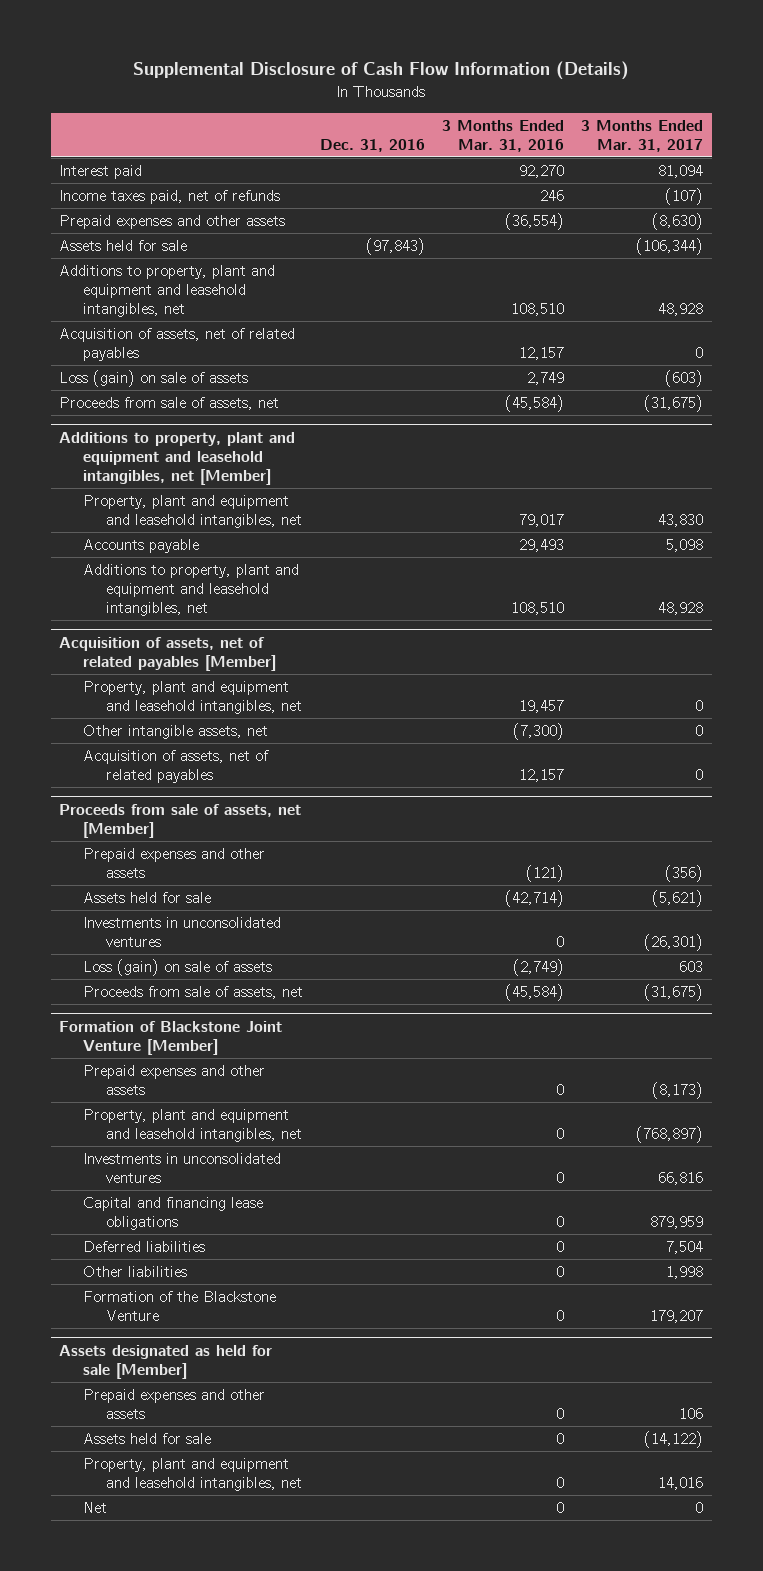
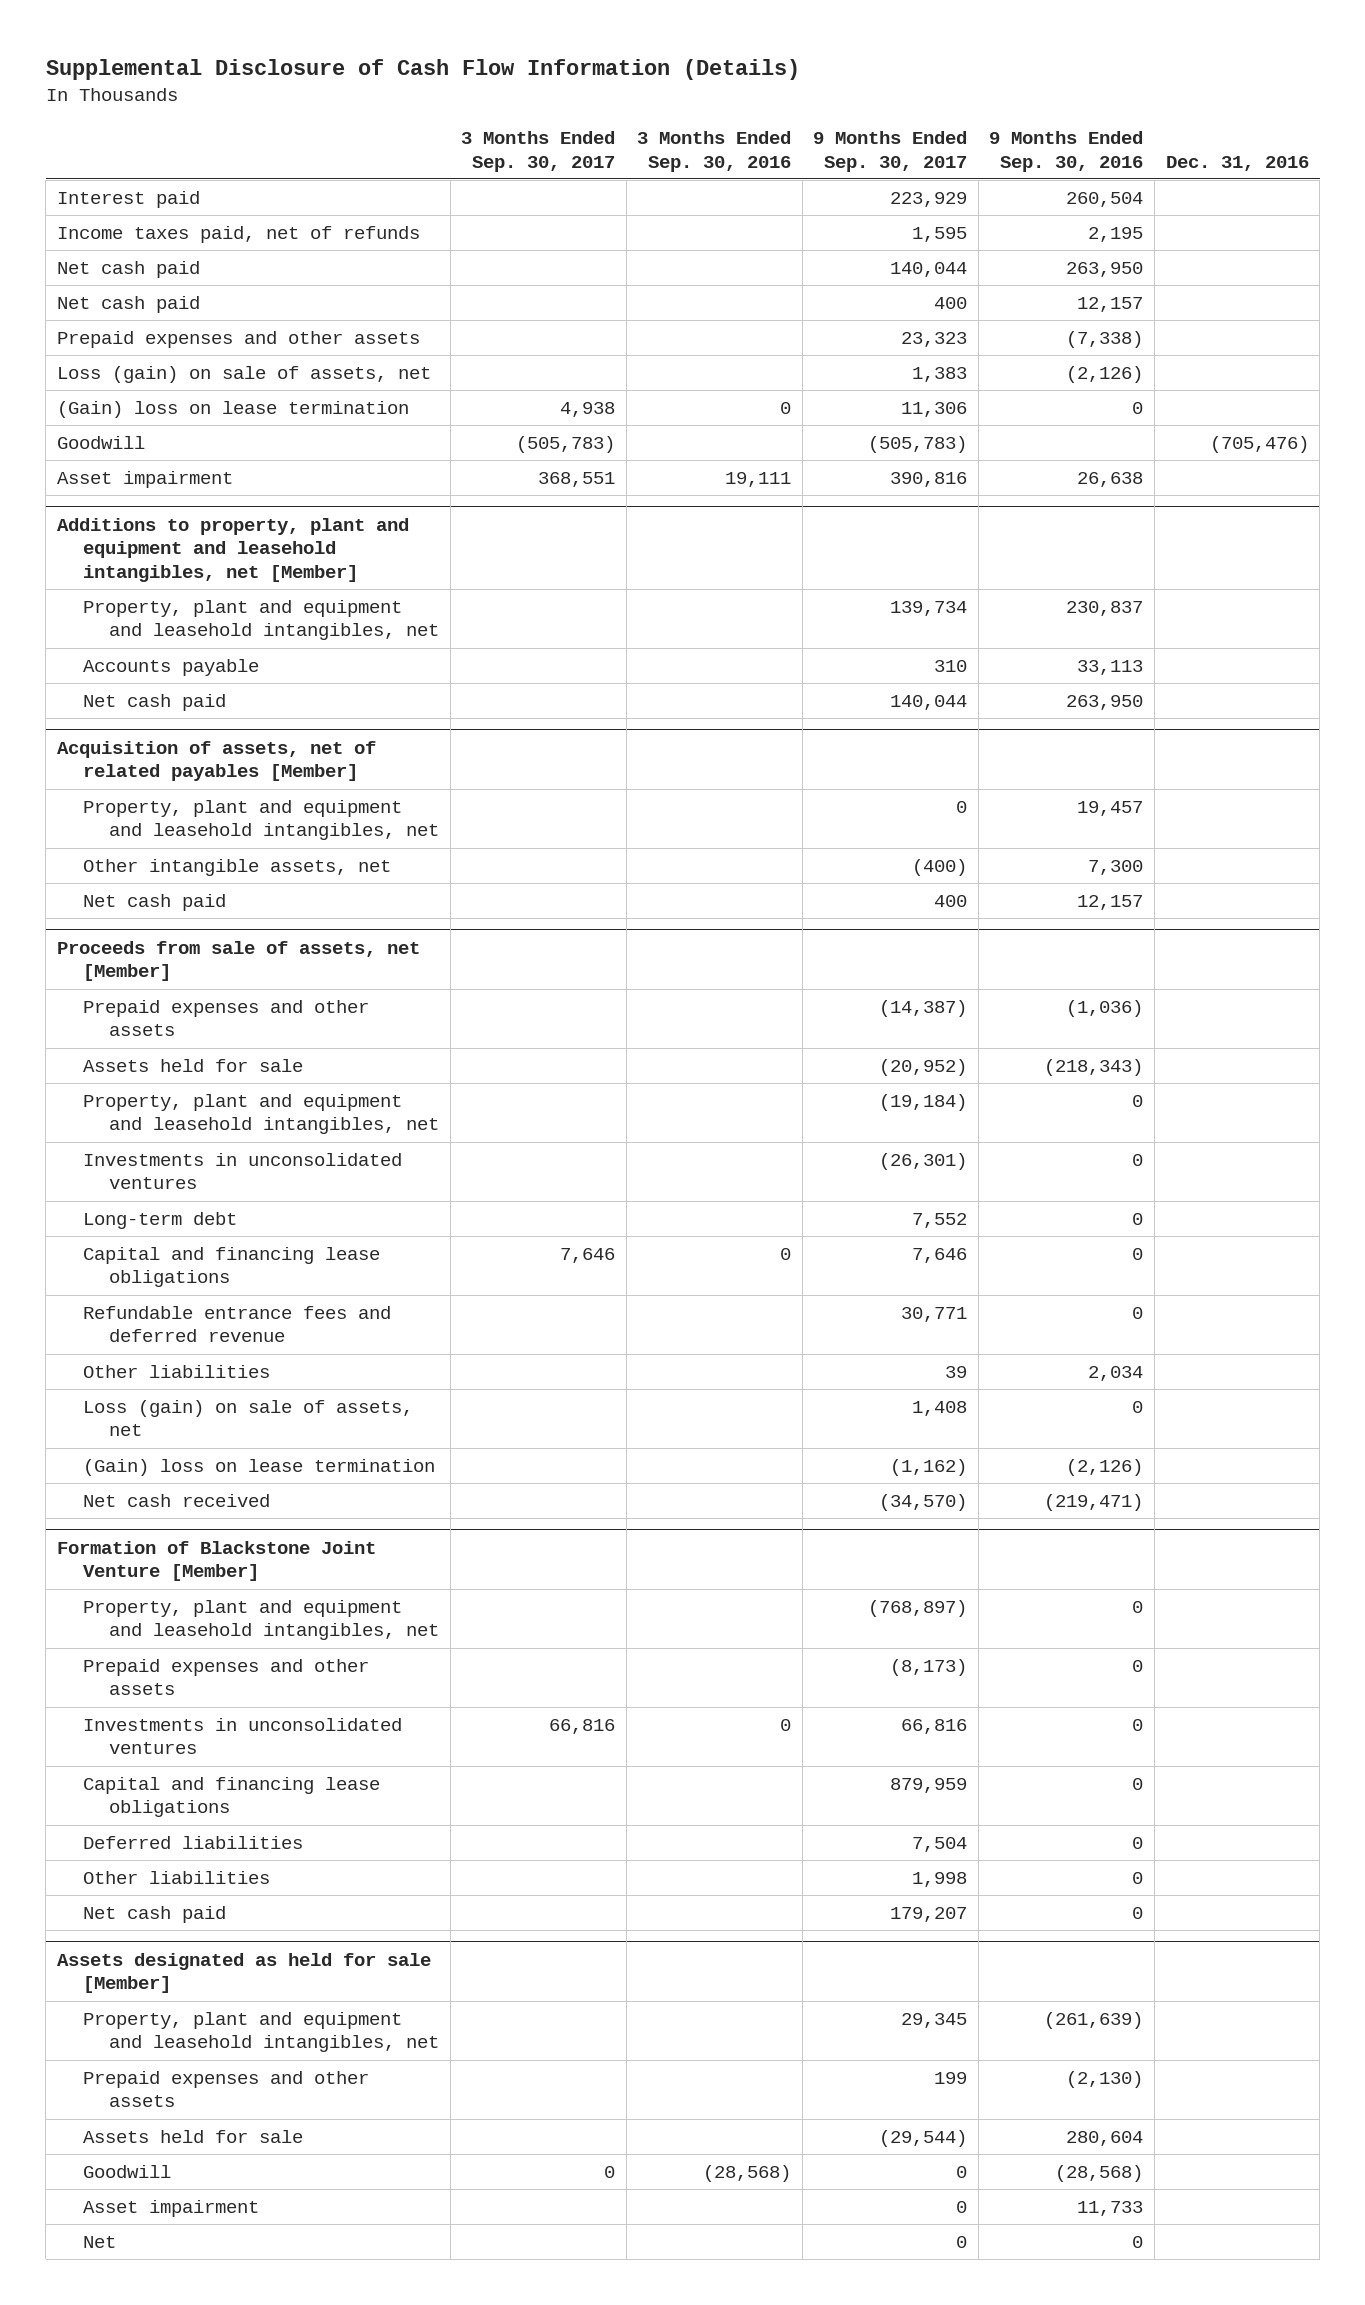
[442,119,565,152] 3 Months Ended Mar. 31, 2016 -> none
[581,119,704,152] 3 Months Ended Mar. 31, 2017 -> none
none -> [461,131,616,172] 3 Months Ended Sep. 30, 2017
none -> [637,131,792,172] 3 Months Ended Sep. 30, 2016
none -> [813,131,968,172] 9 Months Ended Sep. 30, 2017
none -> [989,131,1144,172] 9 Months Ended Sep. 30, 2016
none -> [56,260,200,278] Net cash paid
none -> [56,295,200,313] Net cash paid
[59,240,188,252] Assets held for sale -> none
[59,265,276,318] Additions to property, plant and equipment and leasehold intangibles, net -> none
[59,328,296,362] Acquisition of assets, net of related payables -> none
[59,397,280,411] Proceeds from sale of assets, net -> none
[59,370,249,388] Loss (gain) on sale of assets -> [56,365,431,383] Loss (gain) on sale of assets, net
none -> [56,400,409,418] (Gain) loss on lease termination
none -> [56,435,145,449] Goodwill
none -> [56,470,233,488] Asset impairment
[82,564,299,617] Additions to property, plant and equipment and leasehold intangibles, net -> [82,693,226,711] Net cash paid
[82,750,269,784] Acquisition of assets, net of related payables -> [82,893,226,911] Net cash paid
none -> [82,1093,440,1135] Property, plant and equipment and leasehold intangibles, net
[82,986,303,1000] Proceeds from sale of assets, net -> none
none -> [82,1211,237,1229] Long-term debt
none -> [82,1246,380,1288] Capital and financing lease obligations
none -> [82,1305,391,1343] Refundable entrance fees and deferred revenue
none -> [82,1364,270,1378] Other liabilities
[82,959,272,977] Loss (gain) on sale of assets -> [82,1399,413,1437] Loss (gain) on sale of assets, net
none -> [82,1458,435,1476] (Gain) loss on lease termination
none -> [82,1493,270,1507] Net cash received
[82,1065,265,1096] Prepaid expenses and other assets -> [82,1658,369,1696] Prepaid expenses and other assets
[82,1291,276,1322] Formation of the Blackstone Venture -> [82,1905,226,1923] Net cash paid
[82,1458,303,1492] Property, plant and equipment and leasehold intangibles, net -> [82,2011,440,2053] Property, plant and equipment and leasehold intangibles, net
none -> [82,2164,171,2178] Goodwill
none -> [82,2199,259,2217] Asset impairment

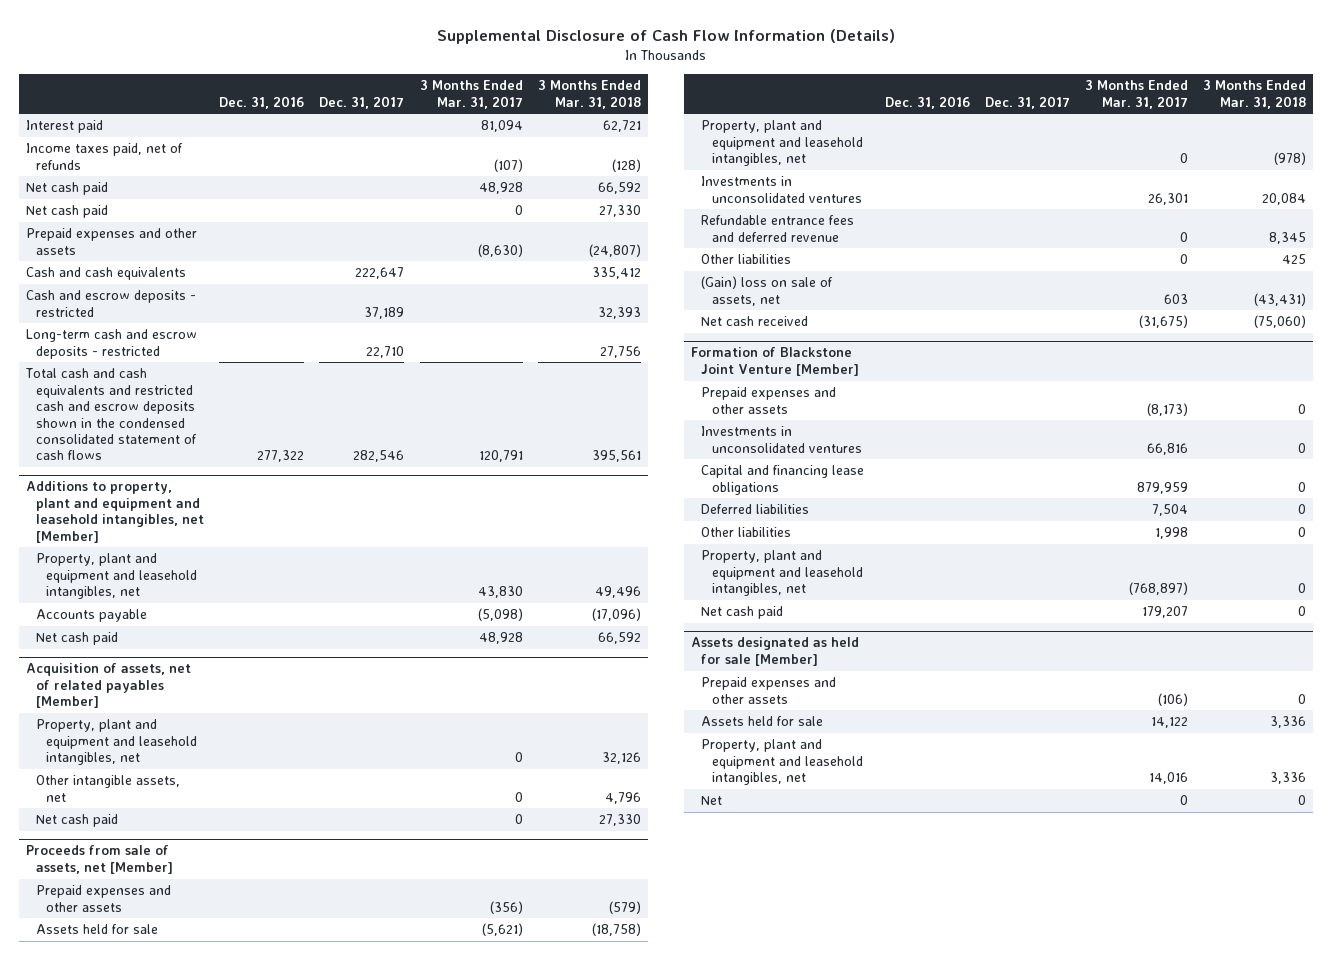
[461,131,616,172] 3 Months Ended Sep. 30, 2017 -> none
[637,131,792,172] 3 Months Ended Sep. 30, 2016 -> none
[813,131,968,172] 9 Months Ended Sep. 30, 2017 -> none
[989,131,1144,172] 9 Months Ended Sep. 30, 2016 -> none
none -> [319,95,405,109] Dec. 31, 2017
none -> [419,80,523,109] 3 Months Ended Mar. 31, 2017
none -> [537,80,641,109] 3 Months Ended Mar. 31, 2018
[56,365,431,383] Loss (gain) on sale of assets, net -> none
[56,400,409,418] (Gain) loss on lease termination -> none
[56,435,145,449] Goodwill -> none
[56,470,233,488] Asset impairment -> none
none -> [26,267,187,281] Cash and cash equivalents
none -> [26,290,197,317] Cash and escrow deposits - restricted
none -> [26,329,198,359] Long-term cash and escrow deposits - restricted
none -> [25,368,198,461] Total cash and cash equivalents and restricted cash and escrow deposits shown in the condensed consolidated statement of cash flows
[82,1211,237,1229] Long-term debt -> none
[82,1246,380,1288] Capital and financing lease obligations -> none
[82,1458,435,1476] (Gain) loss on lease termination -> none
[82,1399,413,1437] Loss (gain) on sale of assets, net -> [701,276,834,306] (Gain) loss on sale of assets, net
[82,1599,440,1641] Property, plant and equipment and leasehold intangibles, net -> [701,550,863,597] Property, plant and equipment and leasehold intangibles, net
[82,2164,171,2178] Goodwill -> none
[82,2199,259,2217] Asset impairment -> none
[82,2011,440,2053] Property, plant and equipment and leasehold intangibles, net -> [701,739,863,786] Property, plant and equipment and leasehold intangibles, net

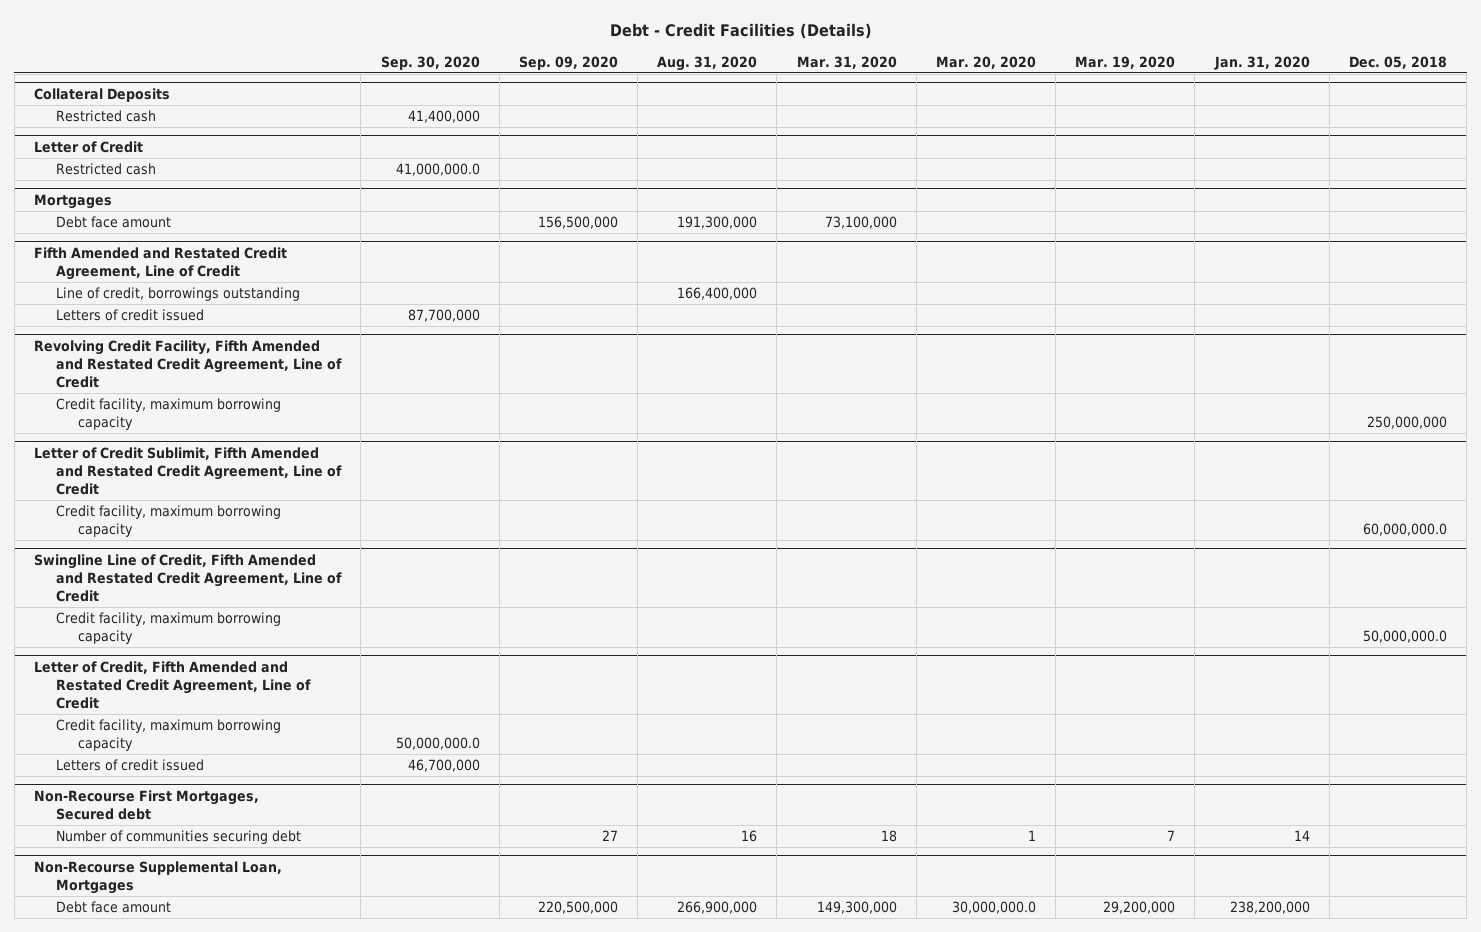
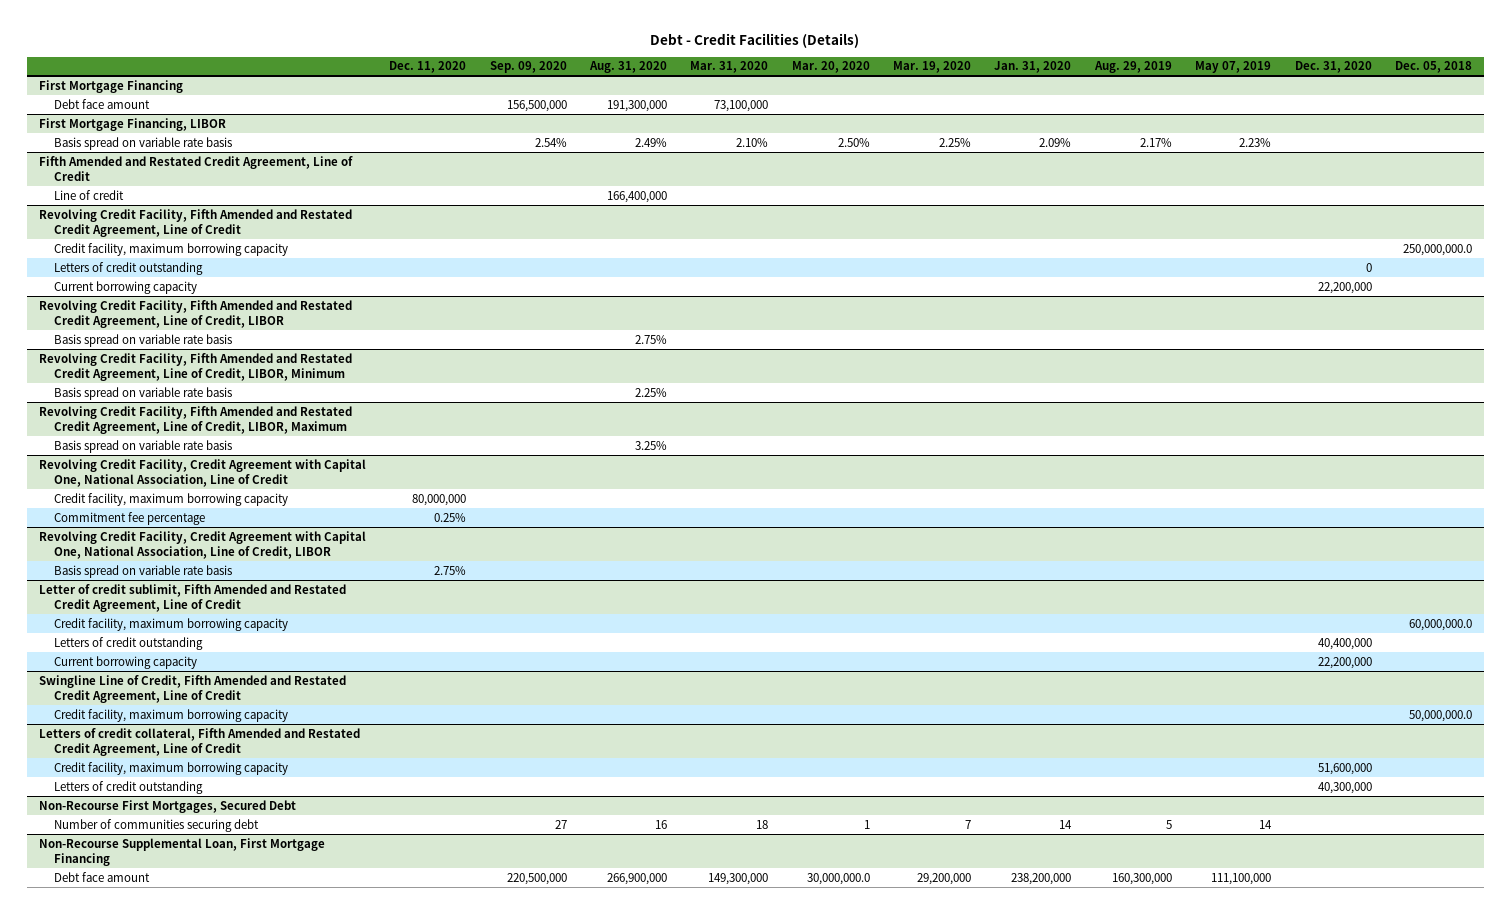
[380,55,480,70] Sep. 30, 2020 -> none
none -> [389,61,467,74] Dec. 11, 2020
none -> [1093,61,1172,74] Aug. 29, 2019
none -> [1195,61,1272,74] May 07, 2019
none -> [1294,61,1372,74] Dec. 31, 2020
[34,88,171,103] Collateral Deposits -> none
[56,110,157,123] Restricted cash -> none
[34,141,144,154] Letter of Credit -> none
[56,163,157,176] Restricted cash -> none
[34,194,113,210] Mortgages -> [38,79,183,93] First Mortgage Financing
none -> [38,117,226,131] First Mortgage Financing, LIBOR
none -> [54,136,233,150] Basis spread on variable rate basis
[56,309,205,322] Letters of credit issued -> none
[56,287,301,302] Line of credit, borrowings outstanding -> [54,189,125,200] Line of credit
[1366,416,1447,430] 250,000,000 -> [1403,243,1473,256] 250,000,000.0
none -> [54,261,204,275] Letters of credit outstanding
none -> [54,280,198,294] Current borrowing capacity
none -> [38,299,352,328] Revolving Credit Facility, Fifth Amended and Restated Credit Agreement, Line of Credit, LIBOR
none -> [54,333,233,347] Basis spread on variable rate basis
none -> [38,352,352,381] Revolving Credit Facility, Fifth Amended and Restated Credit Agreement, Line of Credit, LIBOR, Minimum
none -> [54,386,233,400] Basis spread on variable rate basis
none -> [38,405,352,434] Revolving Credit Facility, Fifth Amended and Restated Credit Agreement, Line of Credit, LIBOR, Maximum
none -> [54,439,233,453] Basis spread on variable rate basis
none -> [38,458,366,487] Revolving Credit Facility, Credit Agreement with Capital One, National Association, Line of Credit
none -> [54,492,289,506] Credit facility, maximum borrowing capacity
none -> [54,511,206,525] Commitment fee percentage
none -> [38,530,366,559] Revolving Credit Facility, Credit Agreement with Capital One, National Association, Line of Credit, LIBOR
none -> [54,564,233,578] Basis spread on variable rate basis
[34,447,343,496] Letter of Credit Sublimit, Fifth Amended and Restated Credit Agreement, Line of Credit -> [38,583,346,612] Letter of credit sublimit, Fifth Amended and Restated Credit Agreement, Line of Credit
none -> [54,636,204,650] Letters of credit outstanding
none -> [54,655,198,669] Current borrowing capacity
[34,661,312,710] Letter of Credit, Fifth Amended and Restated Credit Agreement, Line of Credit -> [38,727,360,756] Letters of credit collateral, Fifth Amended and Restated Credit Agreement, Line of Credit
[56,759,205,772] Letters of credit issued -> [54,780,204,794] Letters of credit outstanding
[34,790,260,821] Non-Recourse First Mortgages, Secured debt -> [38,799,296,813] Non-Recourse First Mortgages, Secured Debt
[34,861,283,895] Non-Recourse Supplemental Loan, Mortgages -> [38,837,325,866] Non-Recourse Supplemental Loan, First Mortgage Financing

